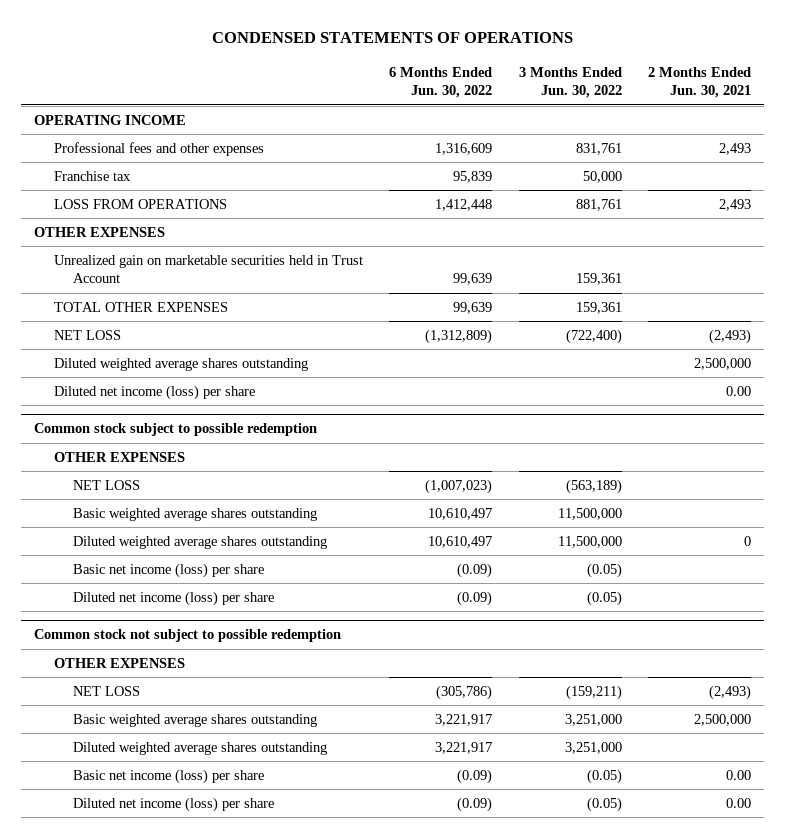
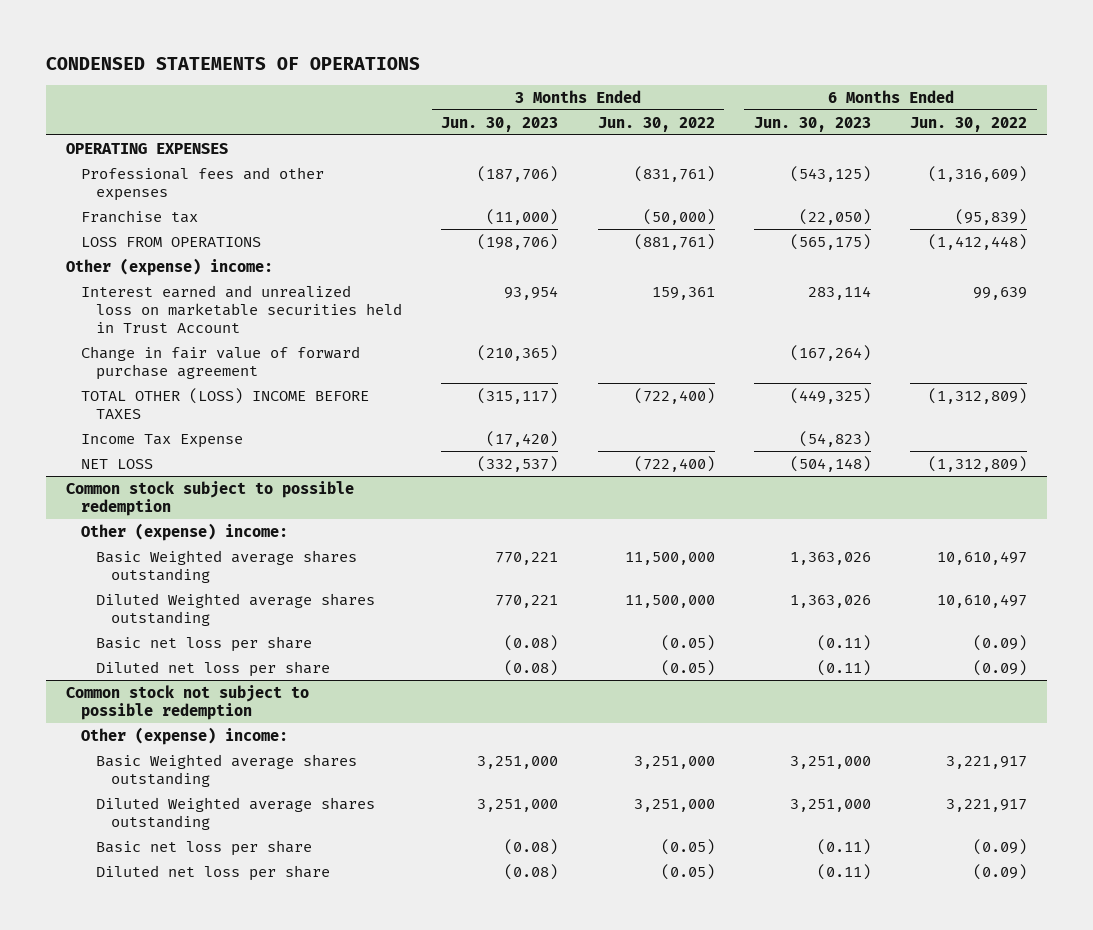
[648,66,752,99] 2 Months Ended Jun. 30, 2021 -> none
none -> [441,116,559,132] Jun. 30, 2023
none -> [753,116,871,132] Jun. 30, 2023
[34,226,166,237] OTHER EXPENSES -> none
[53,301,228,312] TOTAL OTHER EXPENSES -> none
[34,114,187,125] OPERATING INCOME -> [65,142,228,154] OPERATING EXPENSES
[435,142,493,155] 1,316,609 -> [928,165,1028,182] (1,316,609)
[575,142,622,155] 831,761 -> [633,165,715,182] (831,761)
[453,170,493,183] 95,839 -> [955,208,1028,225] (95,839)
[582,170,622,183] 50,000 -> [642,208,715,225] (50,000)
[435,198,493,211] 1,412,448 -> [928,233,1028,250] (1,412,448)
[575,198,622,211] 881,761 -> [633,233,715,250] (881,761)
none -> [65,257,273,276] Other (expense) income:
[53,254,363,284] Unrealized gain on marketable securities held in Trust Account -> [80,284,403,333] Interest earned and unrealized loss on marketable securities held in Trust Account
none -> [80,345,360,380] Change in fair value of forward purchase agreement
none -> [80,387,369,419] TOTAL OTHER (LOSS) INCOME BEFORE TAXES
none -> [80,433,243,448] Income Tax Expense
[53,357,308,371] Diluted weighted average shares outstanding -> none
[53,384,255,400] Diluted net income (loss) per share -> none
[53,451,185,462] OTHER EXPENSES -> none
[72,479,140,490] NET LOSS -> none
none -> [80,522,288,541] Other (expense) income:
[72,507,317,521] Basic weighted average shares outstanding -> [96,549,358,583] Basic Weighted average shares outstanding
[72,535,327,549] Diluted weighted average shares outstanding -> [96,592,376,626] Diluted Weighted average shares outstanding
[72,562,264,578] Basic net income (loss) per share -> [96,635,313,652] Basic net loss per share
[72,590,274,606] Diluted net income (loss) per share -> [96,660,331,677] Diluted net loss per share
[53,657,185,668] OTHER EXPENSES -> none
[72,685,140,696] NET LOSS -> none
none -> [80,726,288,745] Other (expense) income:
[72,713,317,727] Basic weighted average shares outstanding -> [96,753,358,787] Basic Weighted average shares outstanding
[72,741,327,755] Diluted weighted average shares outstanding -> [96,796,376,830] Diluted Weighted average shares outstanding
[72,768,264,784] Basic net income (loss) per share -> [96,839,313,856] Basic net loss per share
[72,796,274,812] Diluted net income (loss) per share -> [96,864,331,881] Diluted net loss per share

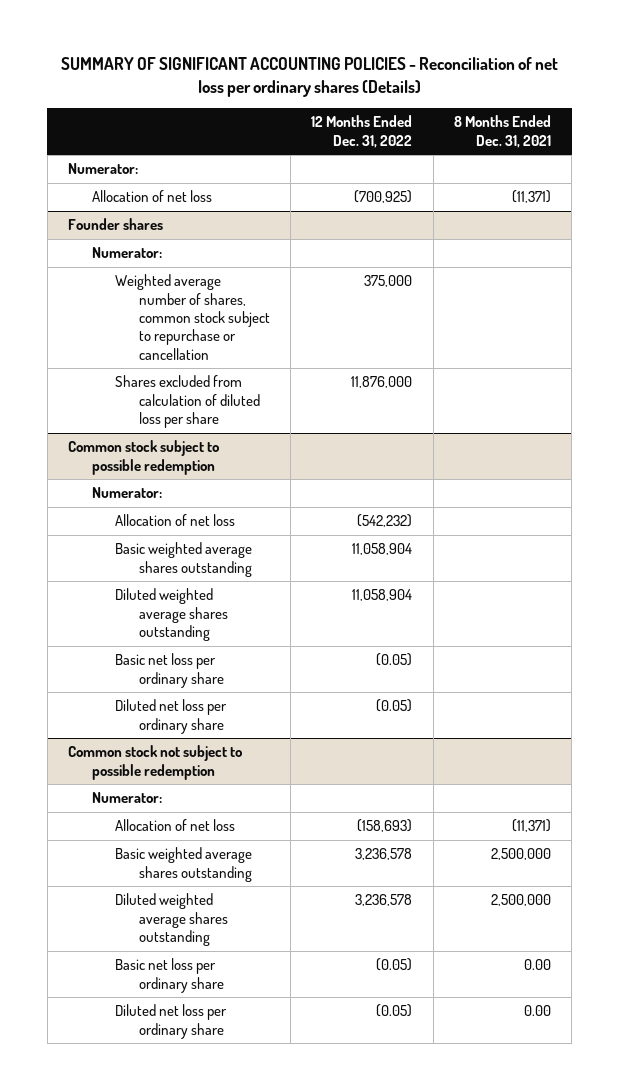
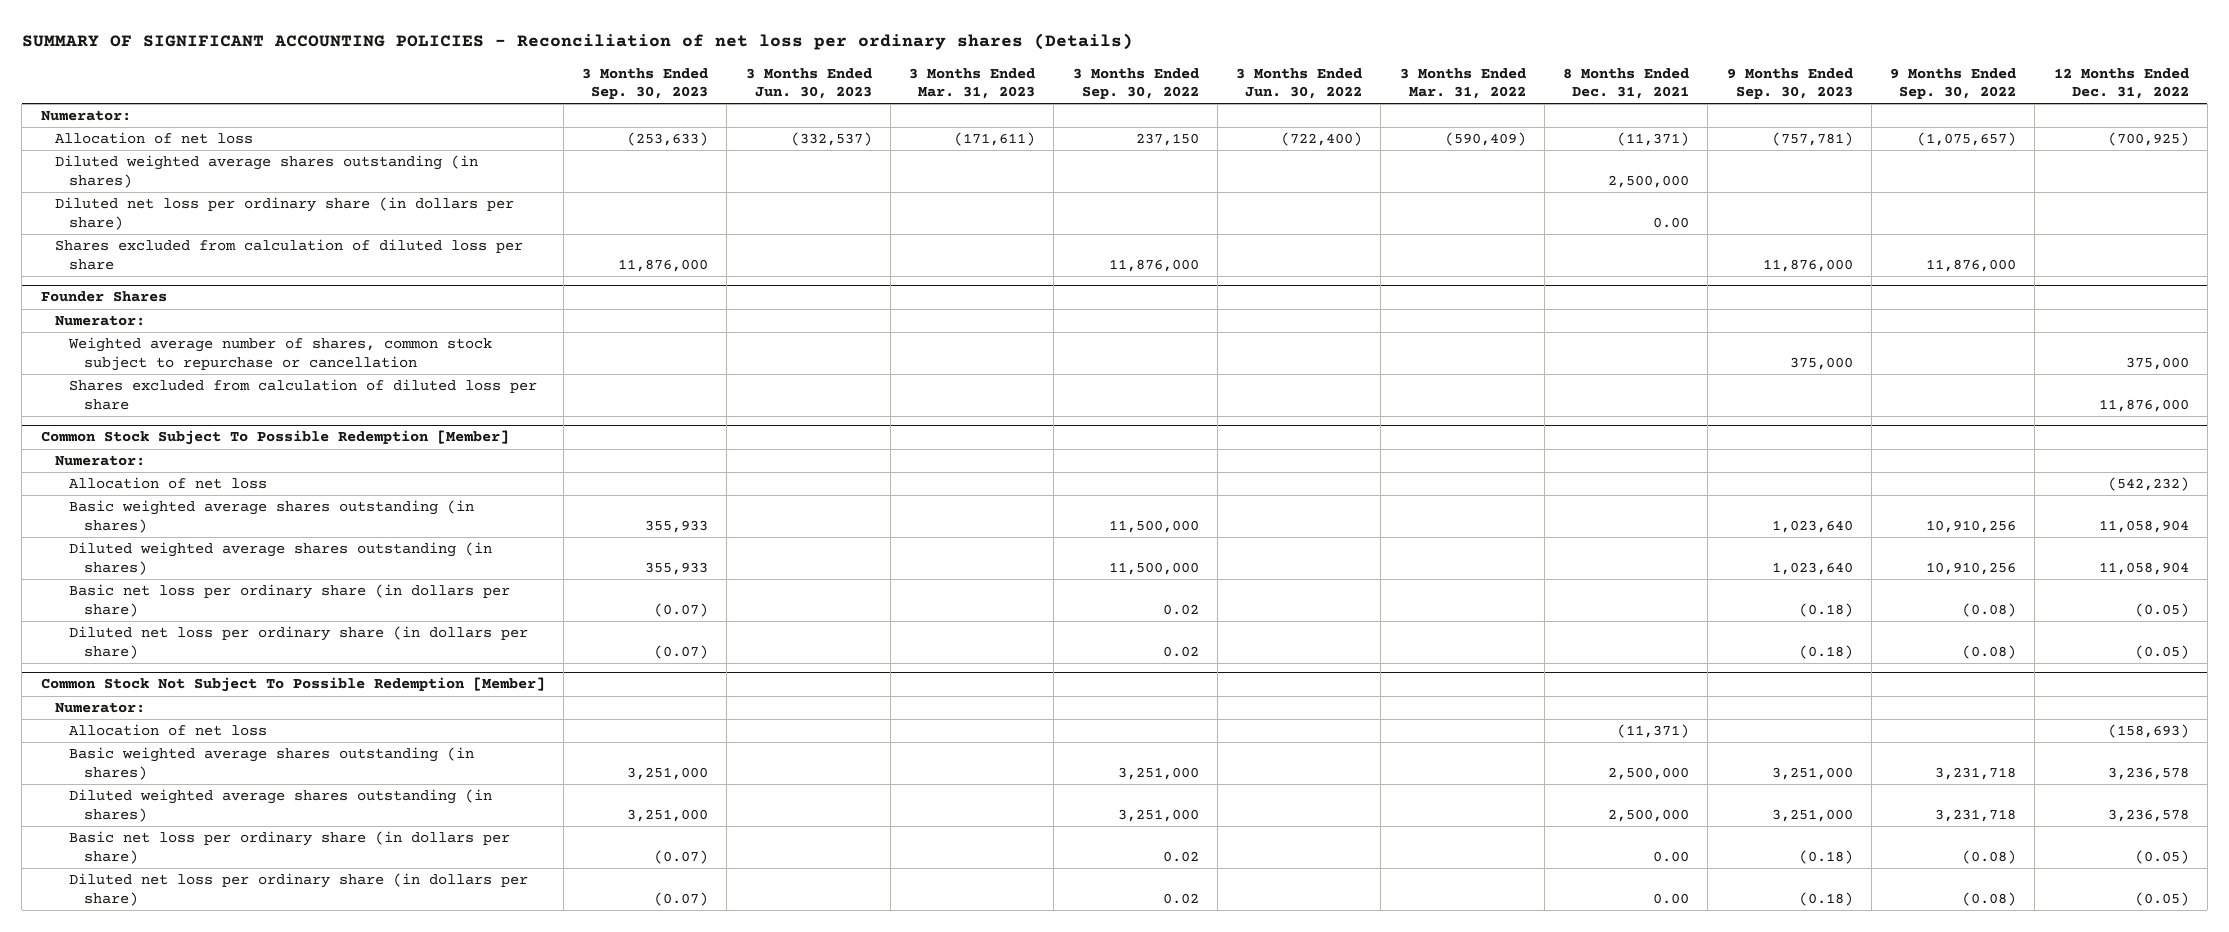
none -> [582,67,709,100] 3 Months Ended Sep. 30, 2023
none -> [745,67,872,100] 3 Months Ended Jun. 30, 2023
none -> [909,67,1036,100] 3 Months Ended Mar. 31, 2023
none -> [1072,67,1199,100] 3 Months Ended Sep. 30, 2022
none -> [1236,67,1363,100] 3 Months Ended Jun. 30, 2022
none -> [1399,67,1526,100] 3 Months Ended Mar. 31, 2022
none -> [1726,67,1853,100] 9 Months Ended Sep. 30, 2023
none -> [1890,67,2017,100] 9 Months Ended Sep. 30, 2022
none -> [55,155,479,188] Diluted weighted average shares outstanding (in shares)
none -> [55,197,515,230] Diluted net loss per ordinary share (in dollars per share)
none -> [55,239,524,270] Shares excluded from calculation of diluted loss per share
[67,218,163,231] Founder shares -> [40,291,167,303] Founder Shares
[67,440,219,475] Common stock subject to possible redemption -> [40,430,509,446] Common Stock Subject To Possible Redemption [Member]
[115,542,253,577] Basic weighted average shares outstanding -> [69,500,475,533] Basic weighted average shares outstanding (in shares)
[115,588,228,642] Diluted weighted average shares outstanding -> [69,542,493,575] Diluted weighted average shares outstanding (in shares)
[115,653,224,688] Basic net loss per ordinary share -> [69,584,511,617] Basic net loss per ordinary share (in dollars per share)
[115,699,228,734] Diluted net loss per ordinary share -> [69,626,529,659] Diluted net loss per ordinary share (in dollars per share)
[67,745,242,780] Common stock not subject to possible redemption -> [40,677,545,693] Common Stock Not Subject To Possible Redemption [Member]
[115,847,253,882] Basic weighted average shares outstanding -> [69,747,475,780] Basic weighted average shares outstanding (in shares)
[115,893,228,947] Diluted weighted average shares outstanding -> [69,789,493,822] Diluted weighted average shares outstanding (in shares)
[115,958,224,993] Basic net loss per ordinary share -> [69,831,511,864] Basic net loss per ordinary share (in dollars per share)
[115,1004,228,1039] Diluted net loss per ordinary share -> [69,873,529,906] Diluted net loss per ordinary share (in dollars per share)

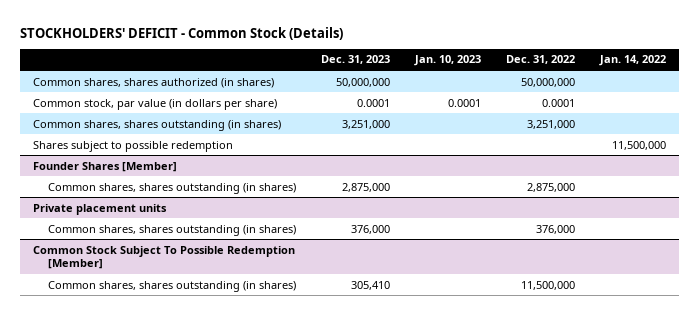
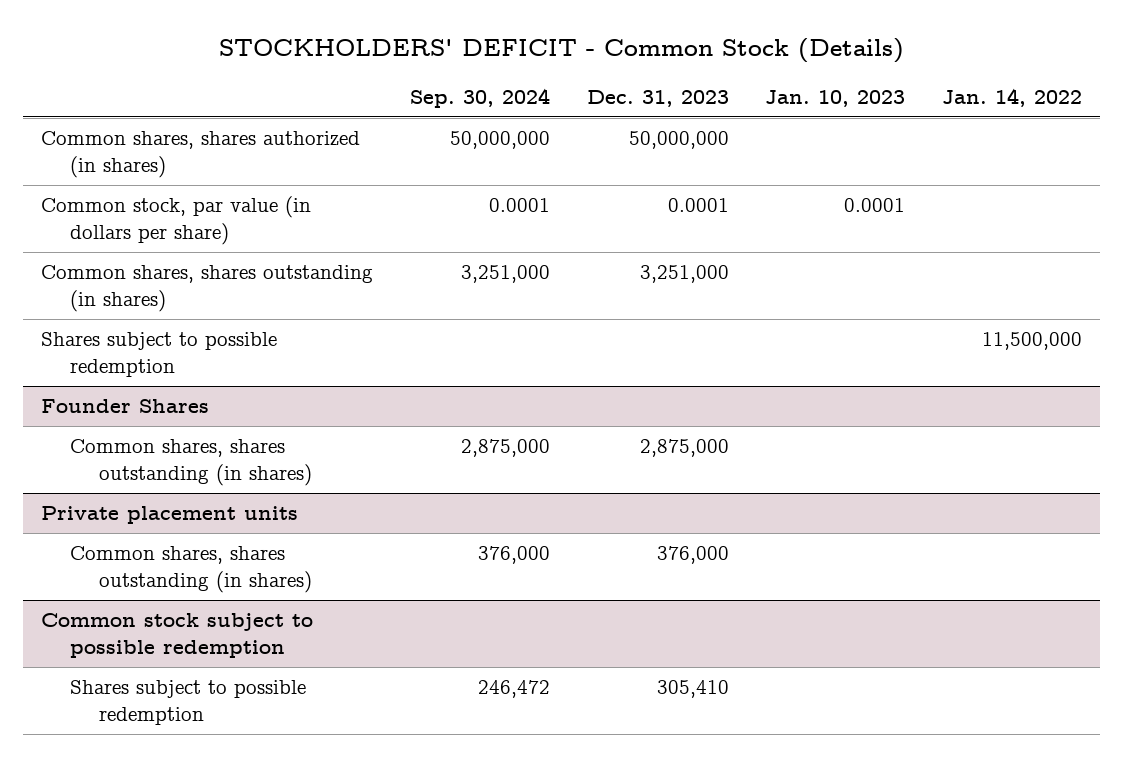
[506,55,576,65] Dec. 31, 2022 -> none
none -> [410,87,551,108] Sep. 30, 2024
[32,161,177,172] Founder Shares [Member] -> [41,399,210,414] Founder Shares
[32,245,295,270] Common Stock Subject To Possible Redemption [Member] -> [41,613,314,659] Common stock subject to possible redemption
[47,280,296,292] Common shares, shares outstanding (in shares) -> [70,680,307,726] Shares subject to possible redemption

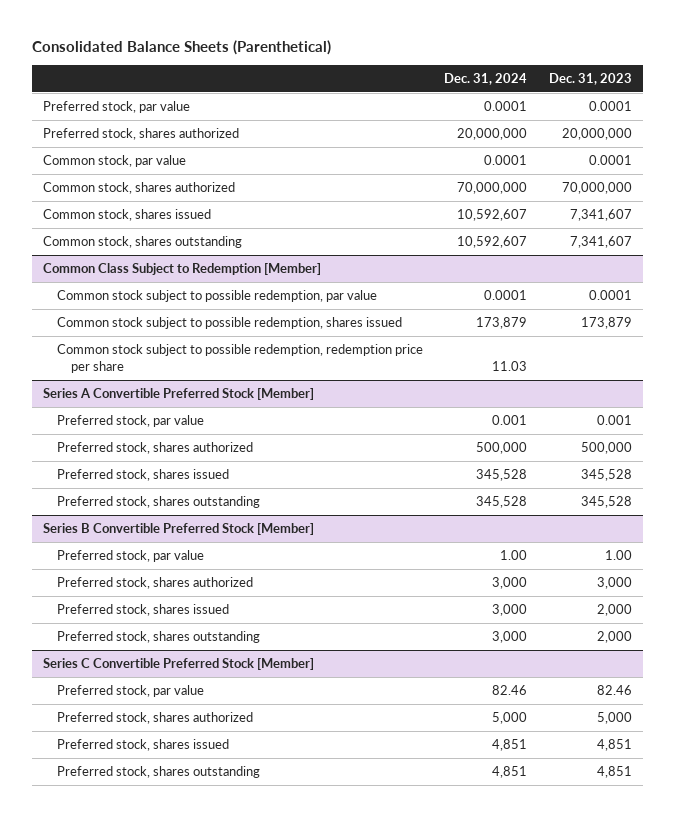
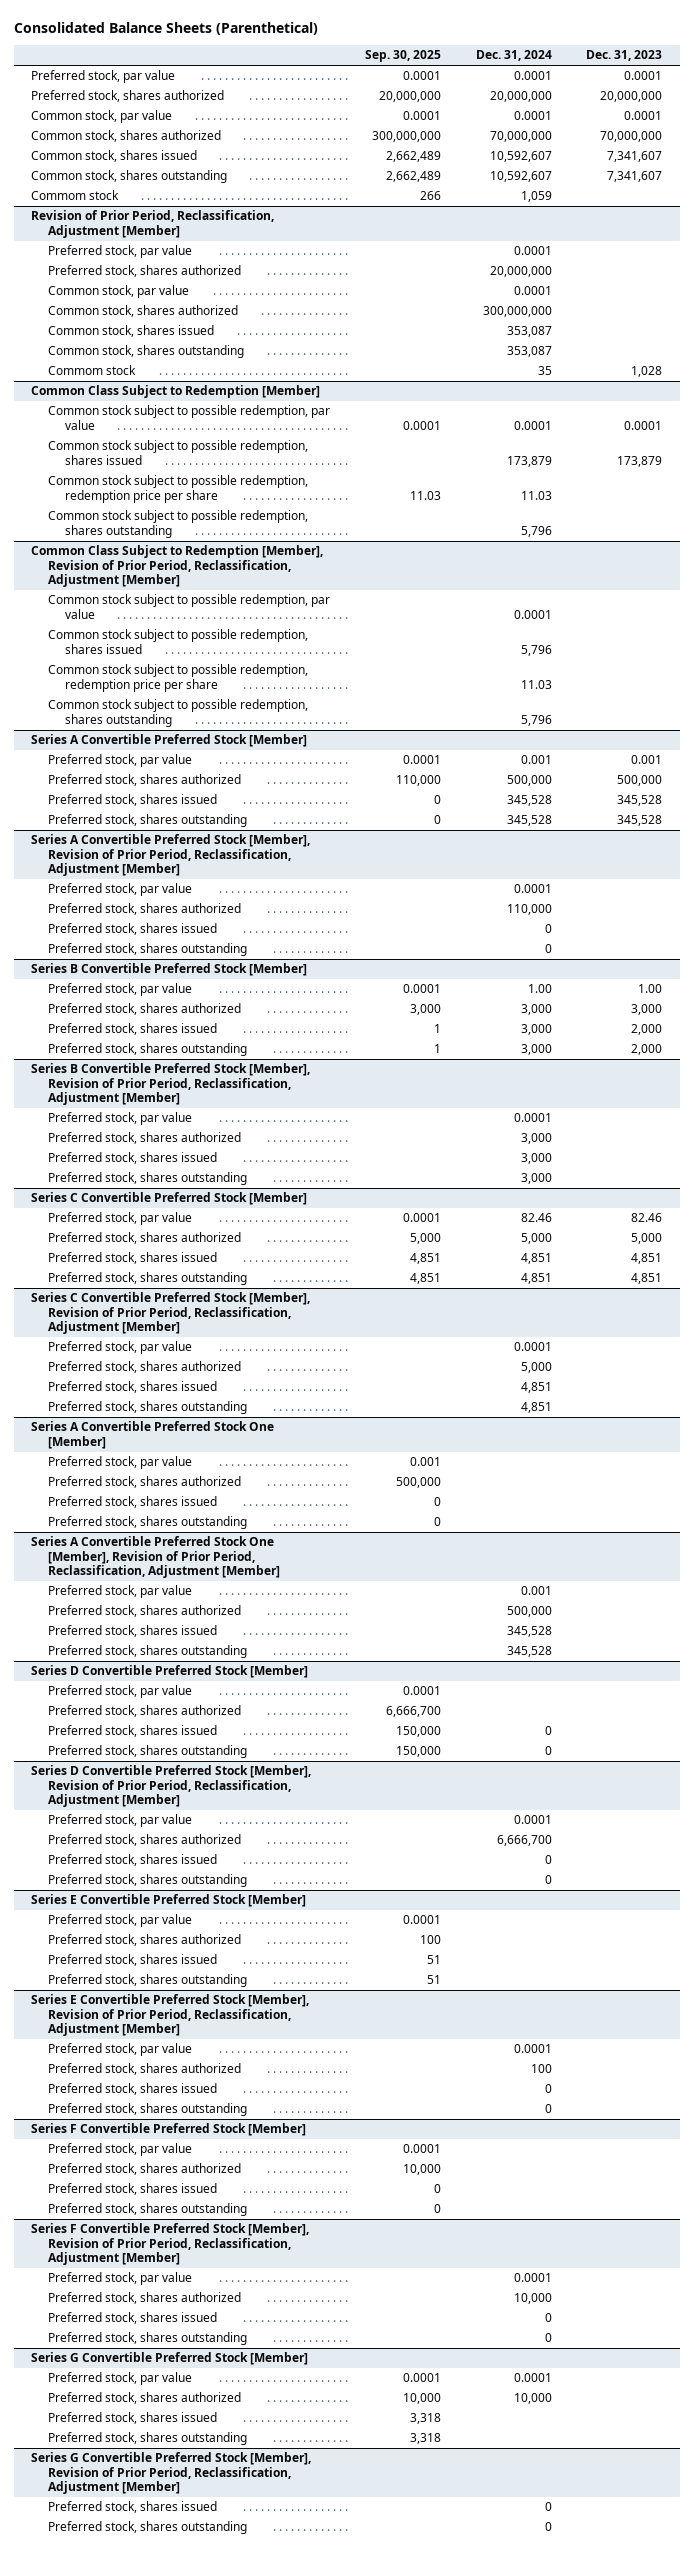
none -> [364,50,441,63] Sep. 30, 2025
none -> [31,190,120,201] Commom stock
none -> [31,210,275,238] Revision of Prior Period, Reclassification, Adjustment [Member]
none -> [48,245,193,259] Preferred stock, par value
none -> [48,265,242,278] Preferred stock, shares authorized
none -> [48,285,190,299] Common stock, par value
none -> [48,305,239,318] Common stock, shares authorized
none -> [48,325,215,338] Common stock, shares issued
none -> [48,345,245,359] Common stock, shares outstanding
none -> [48,365,137,376] Commom stock
none -> [48,510,309,538] Common stock subject to possible redemption, shares outstanding
none -> [31,545,324,588] Common Class Subject to Redemption [Member], Revision of Prior Period, Reclassification, Adjustment [Member]
none -> [48,594,331,619] Common stock subject to possible redemption, par value
none -> [48,629,309,654] Common stock subject to possible redemption, shares issued
none -> [48,664,309,692] Common stock subject to possible redemption, redemption price per share
none -> [48,699,309,727] Common stock subject to possible redemption, shares outstanding
none -> [31,834,311,877] Series A Convertible Preferred Stock [Member], Revision of Prior Period, Reclassification, Adjustment [Member]
none -> [48,883,193,897] Preferred stock, par value
none -> [48,903,242,916] Preferred stock, shares authorized
none -> [48,923,218,936] Preferred stock, shares issued
none -> [48,943,248,957] Preferred stock, shares outstanding
none -> [31,1063,311,1106] Series B Convertible Preferred Stock [Member], Revision of Prior Period, Reclassification, Adjustment [Member]
none -> [48,1112,193,1126] Preferred stock, par value
none -> [48,1132,242,1145] Preferred stock, shares authorized
none -> [48,1152,218,1165] Preferred stock, shares issued
none -> [48,1172,248,1186] Preferred stock, shares outstanding
none -> [31,1292,311,1335] Series C Convertible Preferred Stock [Member], Revision of Prior Period, Reclassification, Adjustment [Member]
none -> [48,1341,193,1355] Preferred stock, par value
none -> [48,1361,242,1374] Preferred stock, shares authorized
none -> [48,1381,218,1394] Preferred stock, shares issued
none -> [48,1401,248,1415] Preferred stock, shares outstanding
none -> [31,1421,275,1449] Series A Convertible Preferred Stock One [Member]
none -> [48,1456,193,1470] Preferred stock, par value
none -> [48,1476,242,1489] Preferred stock, shares authorized
none -> [48,1496,218,1509] Preferred stock, shares issued
none -> [48,1516,248,1530] Preferred stock, shares outstanding
none -> [31,1536,281,1579] Series A Convertible Preferred Stock One [Member], Revision of Prior Period, Reclassification, Adjustment [Member]
none -> [48,1585,193,1599] Preferred stock, par value
none -> [48,1605,242,1618] Preferred stock, shares authorized
none -> [48,1625,218,1638] Preferred stock, shares issued
none -> [48,1645,248,1659] Preferred stock, shares outstanding
none -> [31,1665,309,1679] Series D Convertible Preferred Stock [Member]
none -> [48,1685,193,1699] Preferred stock, par value
none -> [48,1705,242,1718] Preferred stock, shares authorized
none -> [48,1725,218,1738] Preferred stock, shares issued
none -> [48,1745,248,1759] Preferred stock, shares outstanding
none -> [31,1765,312,1808] Series D Convertible Preferred Stock [Member], Revision of Prior Period, Reclassification, Adjustment [Member]
none -> [48,1814,193,1828] Preferred stock, par value
none -> [48,1834,242,1847] Preferred stock, shares authorized
none -> [48,1854,218,1867] Preferred stock, shares issued
none -> [48,1874,248,1888] Preferred stock, shares outstanding
none -> [31,1894,307,1908] Series E Convertible Preferred Stock [Member]
none -> [48,1914,193,1928] Preferred stock, par value
none -> [48,1934,242,1947] Preferred stock, shares authorized
none -> [48,1954,218,1967] Preferred stock, shares issued
none -> [48,1974,248,1988] Preferred stock, shares outstanding
none -> [31,1994,310,2037] Series E Convertible Preferred Stock [Member], Revision of Prior Period, Reclassification, Adjustment [Member]
none -> [48,2043,193,2057] Preferred stock, par value
none -> [48,2063,242,2076] Preferred stock, shares authorized
none -> [48,2083,218,2096] Preferred stock, shares issued
none -> [48,2103,248,2117] Preferred stock, shares outstanding
none -> [31,2123,307,2137] Series F Convertible Preferred Stock [Member]
none -> [48,2143,193,2157] Preferred stock, par value
none -> [48,2163,242,2176] Preferred stock, shares authorized
none -> [48,2183,218,2196] Preferred stock, shares issued
none -> [48,2203,248,2217] Preferred stock, shares outstanding
none -> [31,2223,310,2266] Series F Convertible Preferred Stock [Member], Revision of Prior Period, Reclassification, Adjustment [Member]
none -> [48,2272,193,2286] Preferred stock, par value
none -> [48,2292,242,2305] Preferred stock, shares authorized
none -> [48,2312,218,2325] Preferred stock, shares issued
none -> [48,2332,248,2346] Preferred stock, shares outstanding
none -> [31,2352,309,2366] Series G Convertible Preferred Stock [Member]
none -> [48,2372,193,2386] Preferred stock, par value
none -> [48,2392,242,2405] Preferred stock, shares authorized
none -> [48,2412,218,2425] Preferred stock, shares issued
none -> [48,2432,248,2446] Preferred stock, shares outstanding
none -> [31,2452,312,2495] Series G Convertible Preferred Stock [Member], Revision of Prior Period, Reclassification, Adjustment [Member]
none -> [48,2501,218,2514] Preferred stock, shares issued
none -> [48,2521,248,2535] Preferred stock, shares outstanding

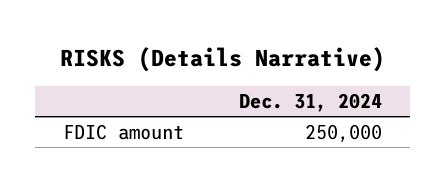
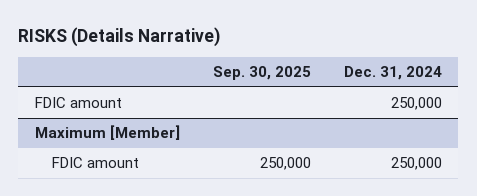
none -> [212,66,311,81] Sep. 30, 2025
none -> [34,125,180,141] Maximum [Member]
none -> [51,157,139,169] FDIC amount

